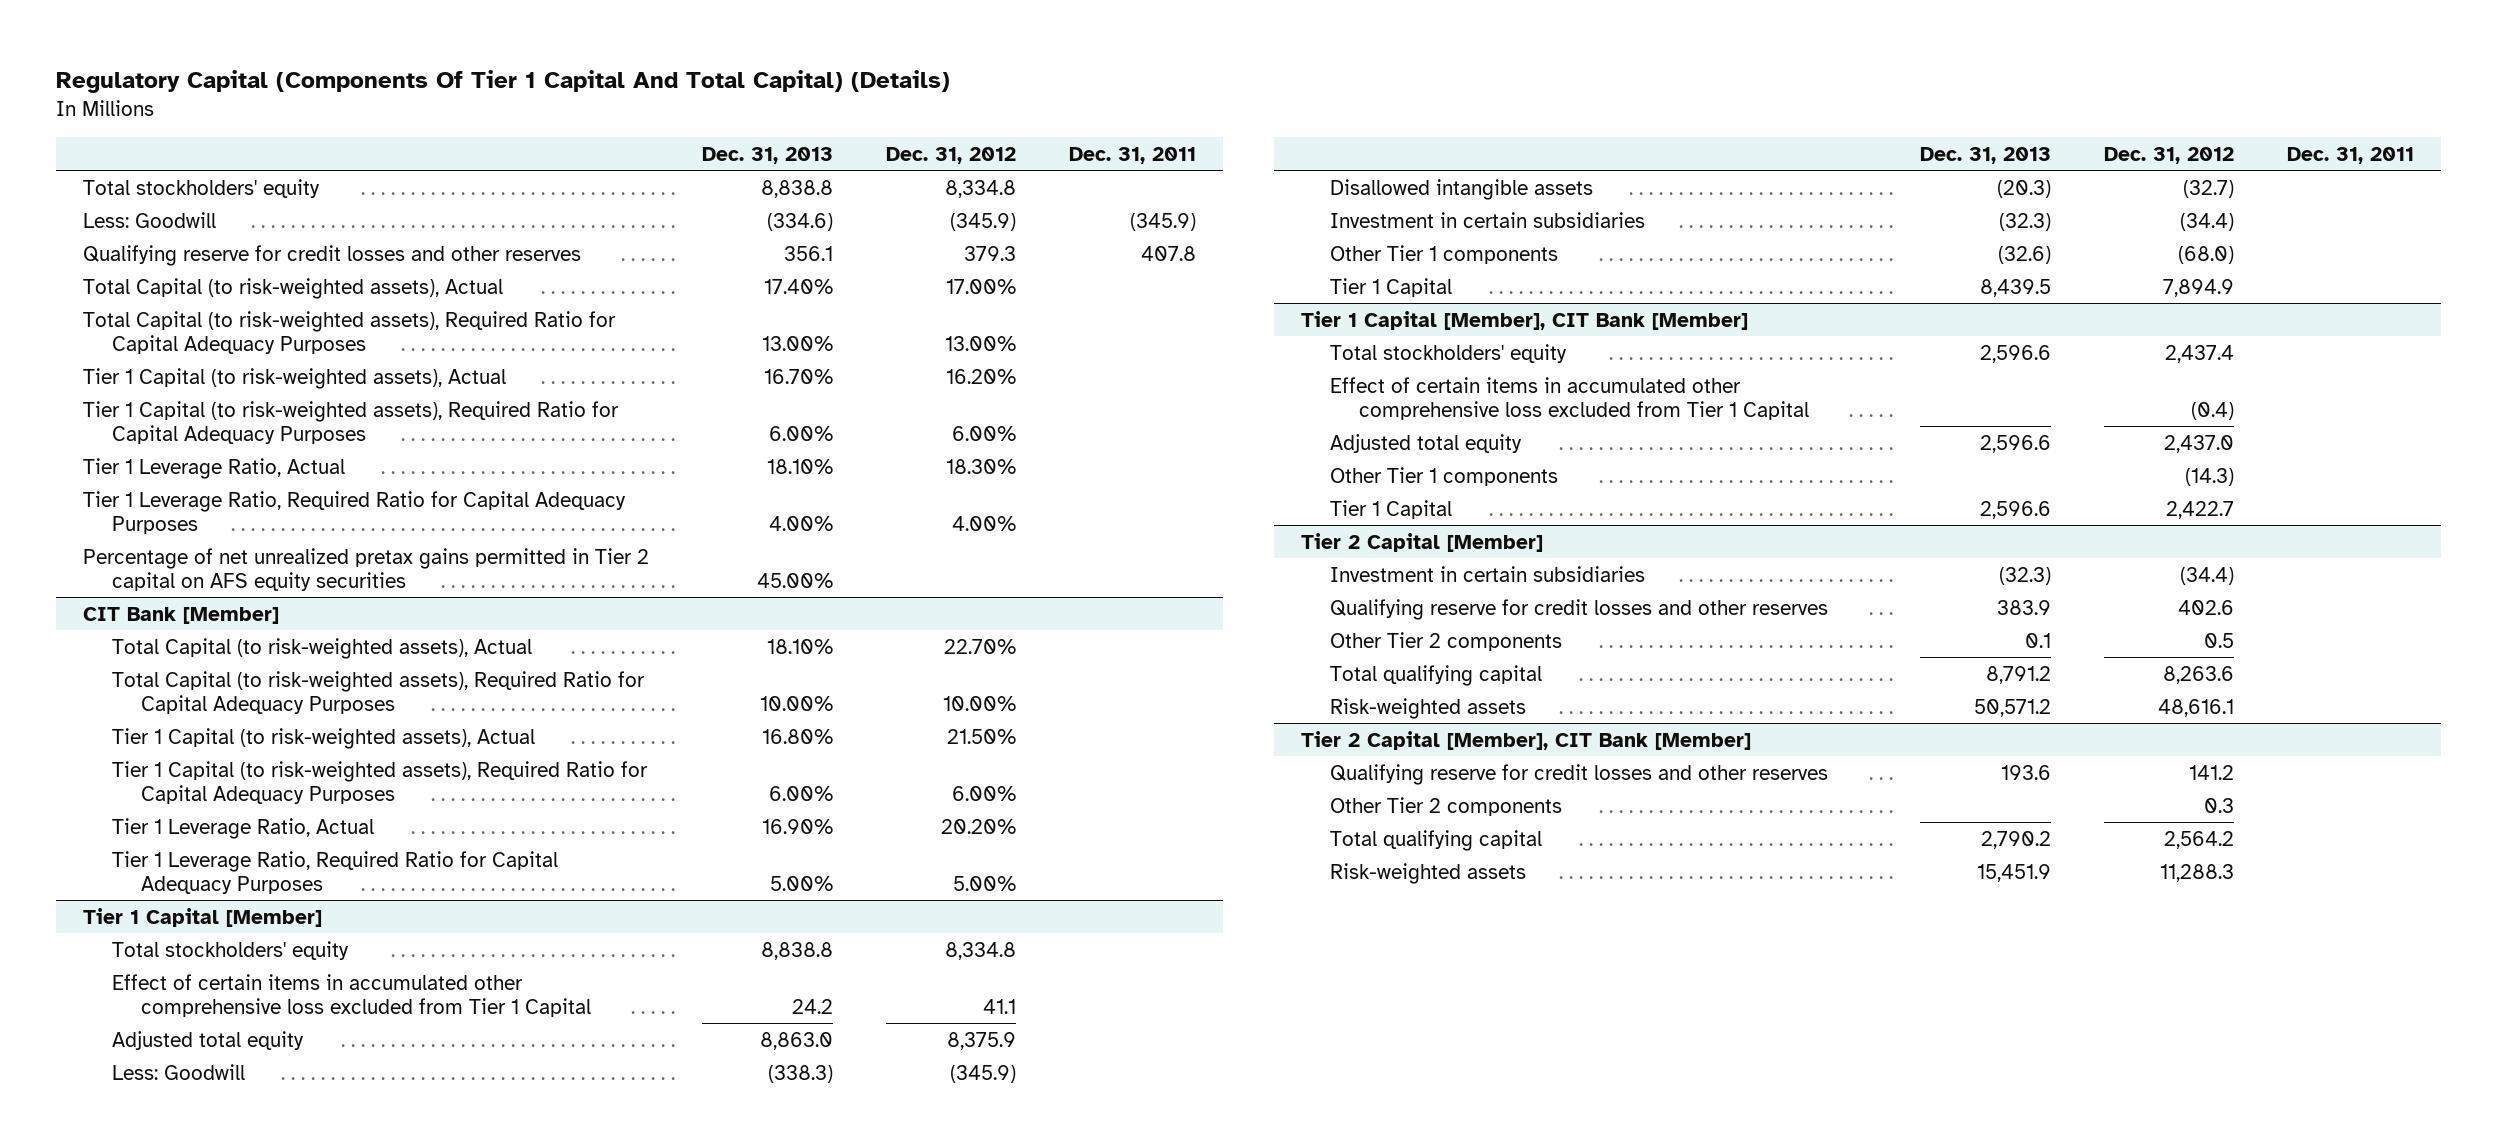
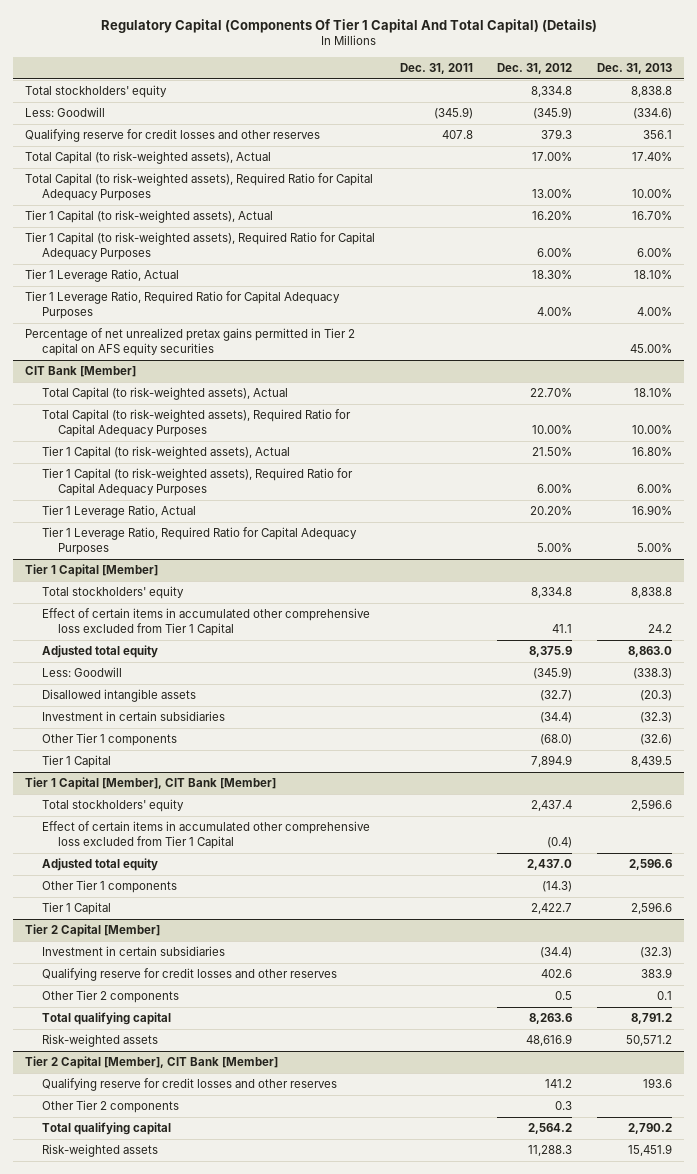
[761,335,833,351] 13.00% -> [632,188,673,198] 10.00%
[2158,698,2235,717] 48,616.1 -> [526,1034,573,1047] 48,616.9

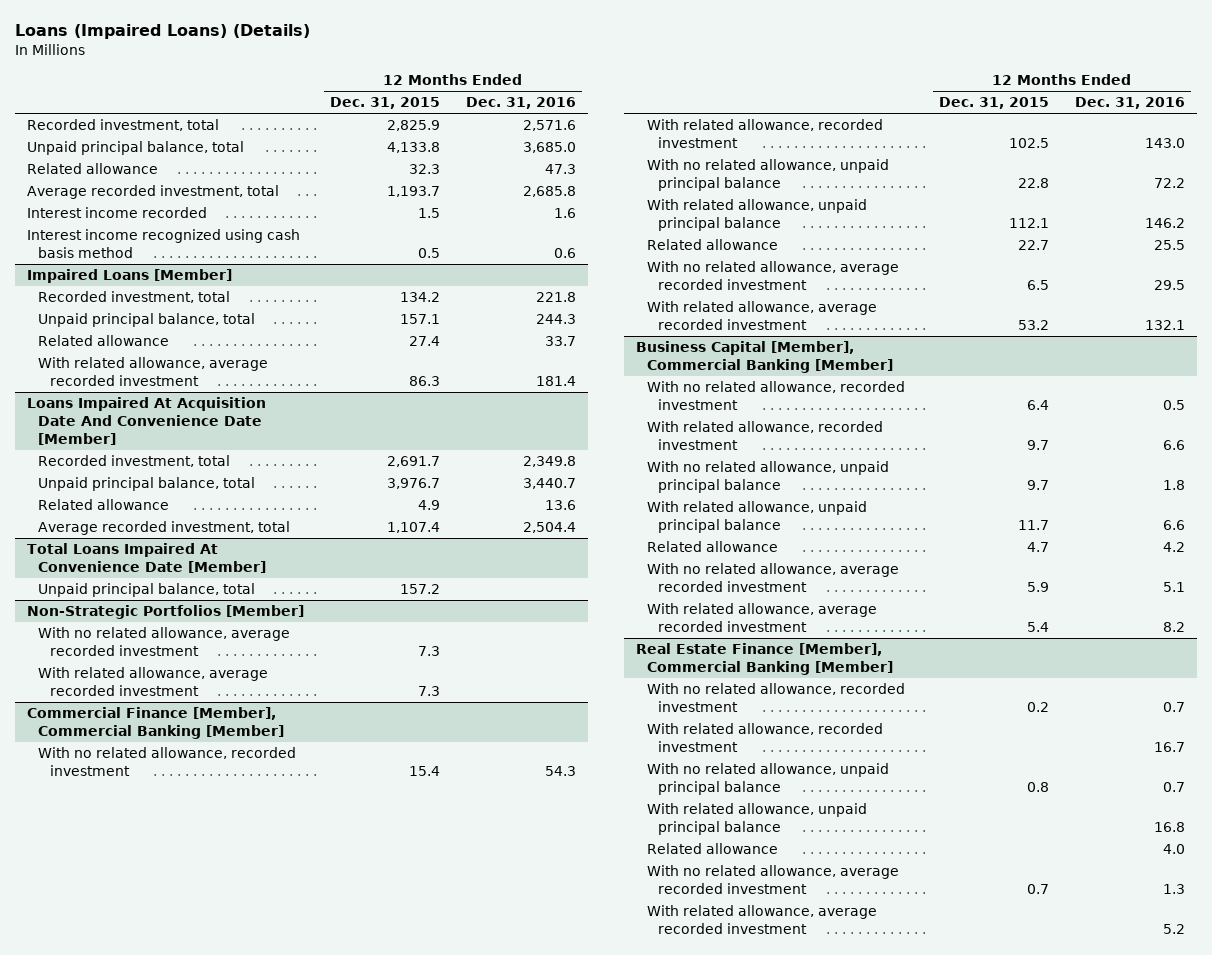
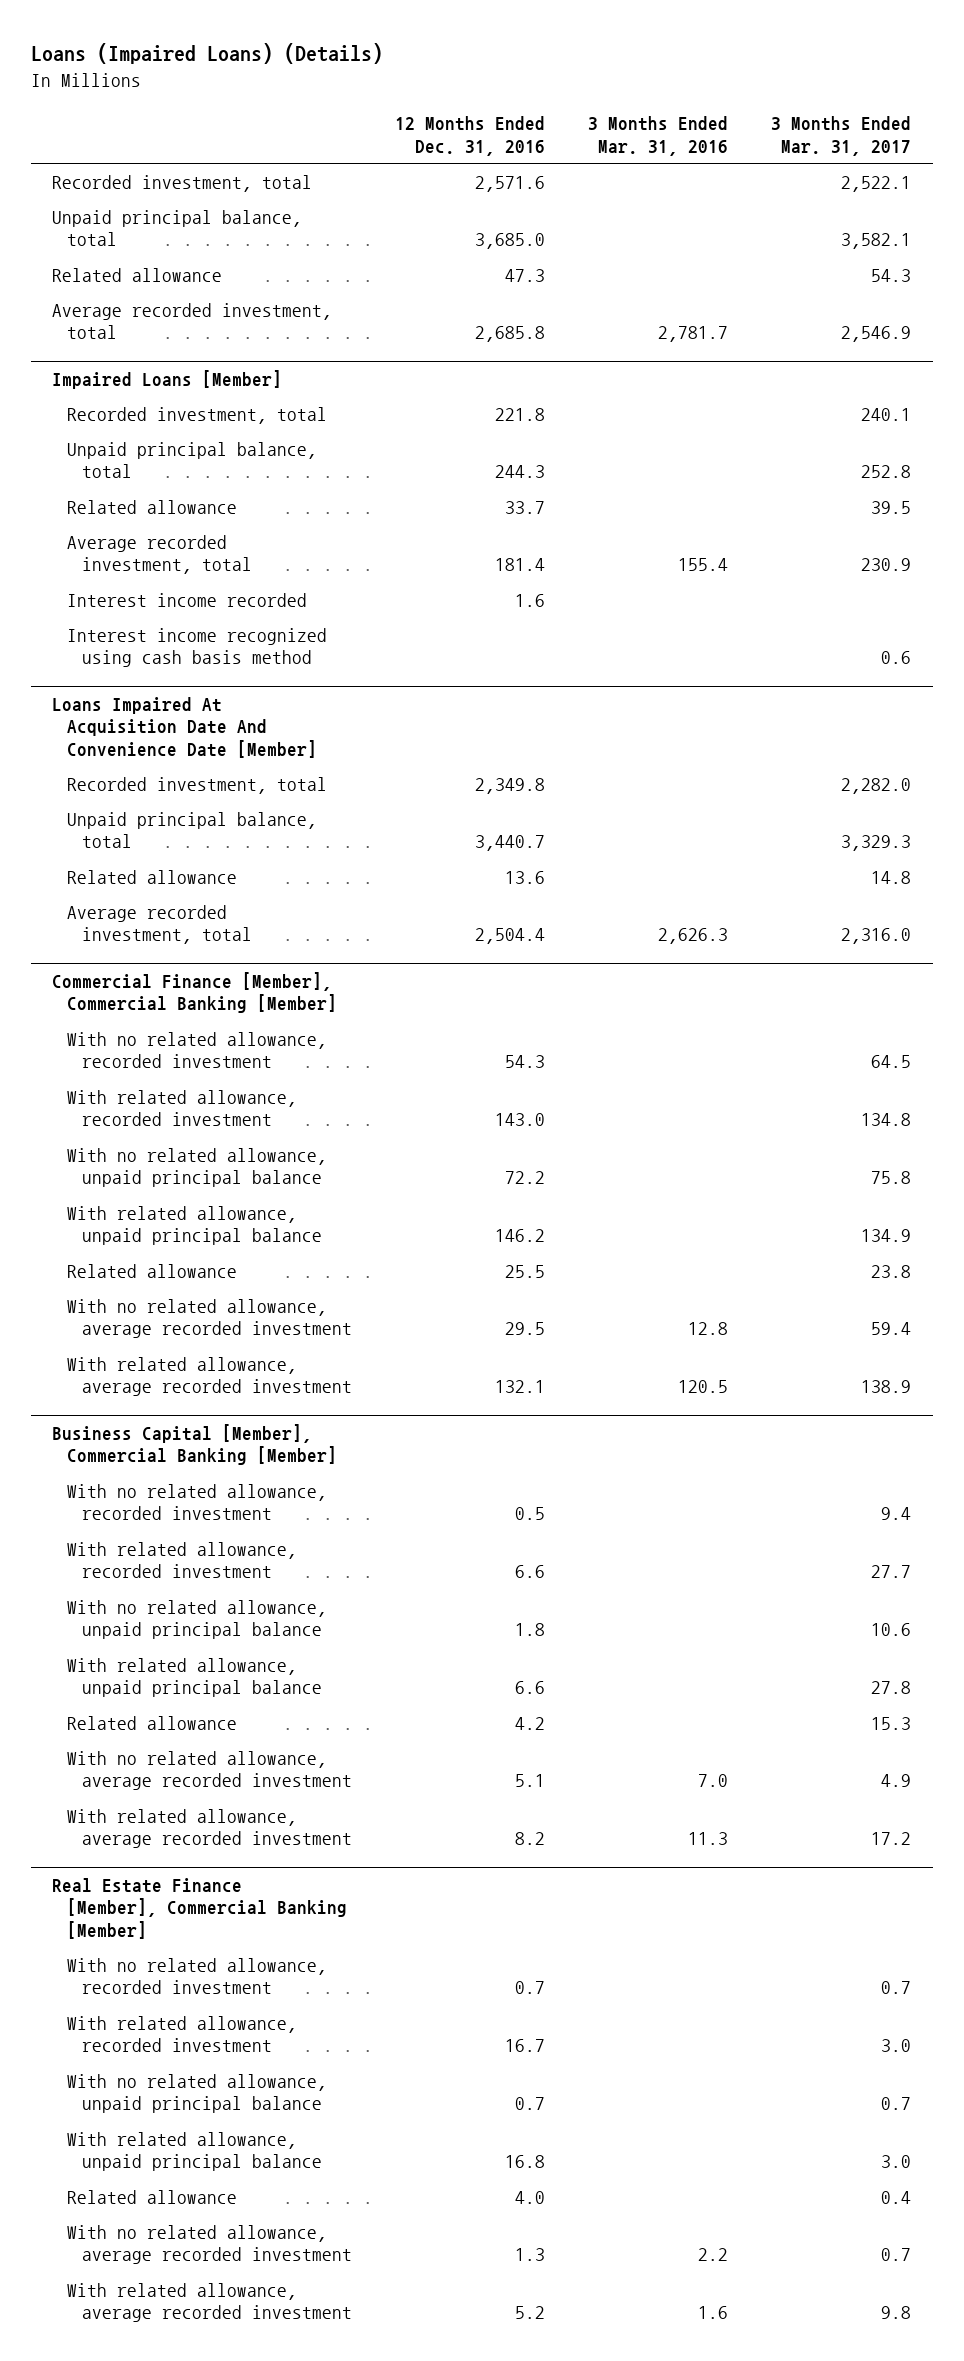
[330,97,441,110] Dec. 31, 2015 -> none
none -> [588,116,729,156] 3 Months Ended Mar. 31, 2016
none -> [771,116,912,156] 3 Months Ended Mar. 31, 2017
[27,207,208,219] Interest income recorded -> none
[27,229,301,259] Interest income recognized using cash basis method -> none
[38,357,269,387] With related allowance, average recorded investment -> [67,534,252,575] Average recorded investment, total
none -> [67,592,308,607] Interest income recorded
none -> [67,627,328,668] Interest income recognized using cash basis method
[27,543,267,574] Total Loans Impaired At Convenience Date [Member] -> none
[38,583,256,598] Unpaid principal balance, total -> none
[27,605,305,620] Non-Strategic Portfolios [Member] -> none
[38,627,291,657] With no related allowance, average recorded investment -> none
[38,667,269,697] With related allowance, average recorded investment -> none

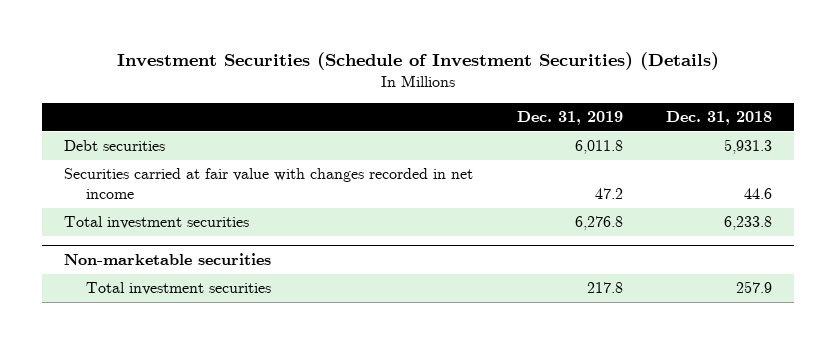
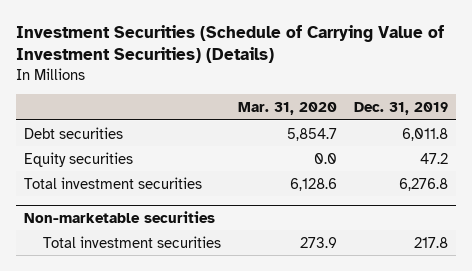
[117,52,720,71] Investment Securities (Schedule of Investment Securities) (Details) -> [15,25,444,64] Investment Securities (Schedule of Carrying Value of Investment Securities) (Details)
[666,111,773,126] Dec. 31, 2018 -> none
none -> [237,101,337,115] Mar. 31, 2020
[64,168,474,200] Securities carried at fair value with changes recorded in net income -> [24,151,134,167] Equity securities

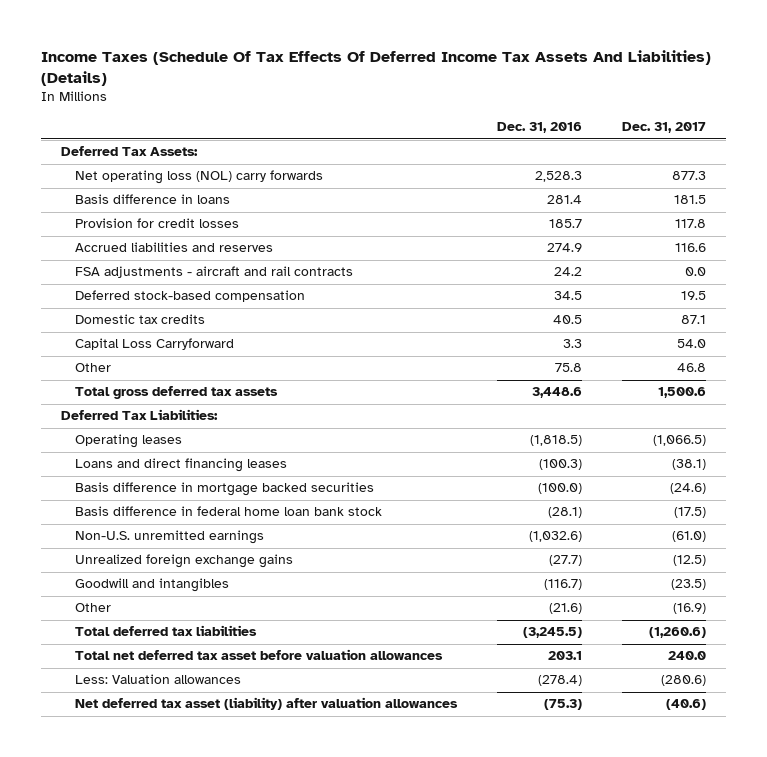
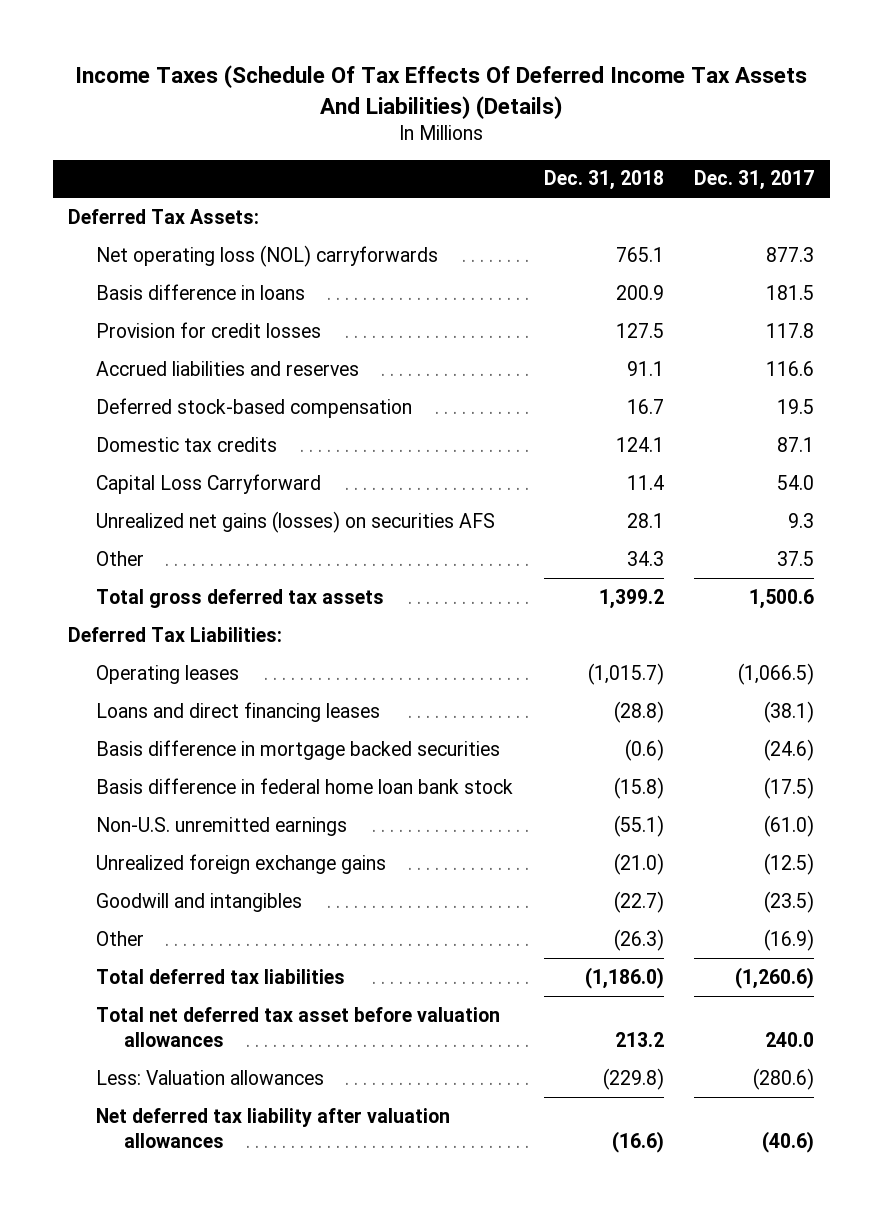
[497,122,583,134] Dec. 31, 2016 -> none
none -> [543,170,664,191] Dec. 31, 2018
[75,170,324,185] Net operating loss (NOL) carry forwards -> [96,244,439,267] Net operating loss (NOL) carryforwards
[75,266,354,279] FSA adjustments - aircraft and rail contracts -> none
none -> [96,510,496,533] Unrealized net gains (losses) on securities AFS
[676,363,706,373] 46.8 -> [777,550,815,566] 37.5
[75,697,459,711] Net deferred tax asset (liability) after valuation allowances -> [96,1107,451,1148] Net deferred tax liability after valuation allowances

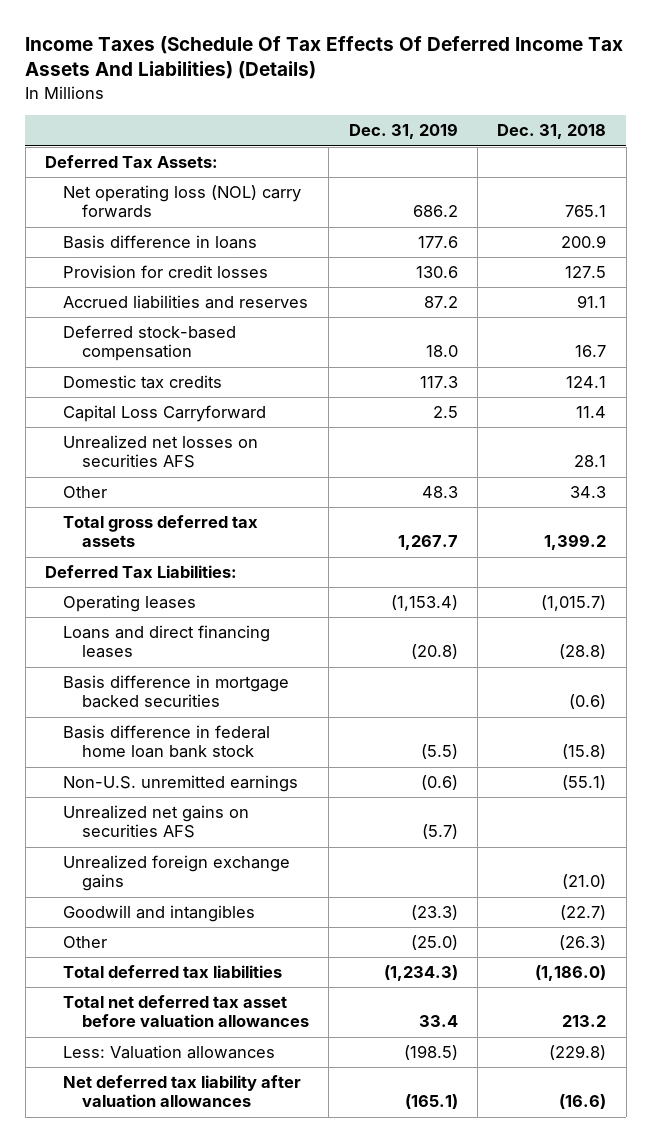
[694,170,815,191] Dec. 31, 2017 -> none
none -> [348,123,458,140] Dec. 31, 2019
[96,244,439,267] Net operating loss (NOL) carryforwards -> [63,185,302,219] Net operating loss (NOL) carry forwards
[96,510,496,533] Unrealized net gains (losses) on securities AFS -> [63,435,259,469] Unrealized net losses on securities AFS
none -> [63,805,250,839] Unrealized net gains on securities AFS

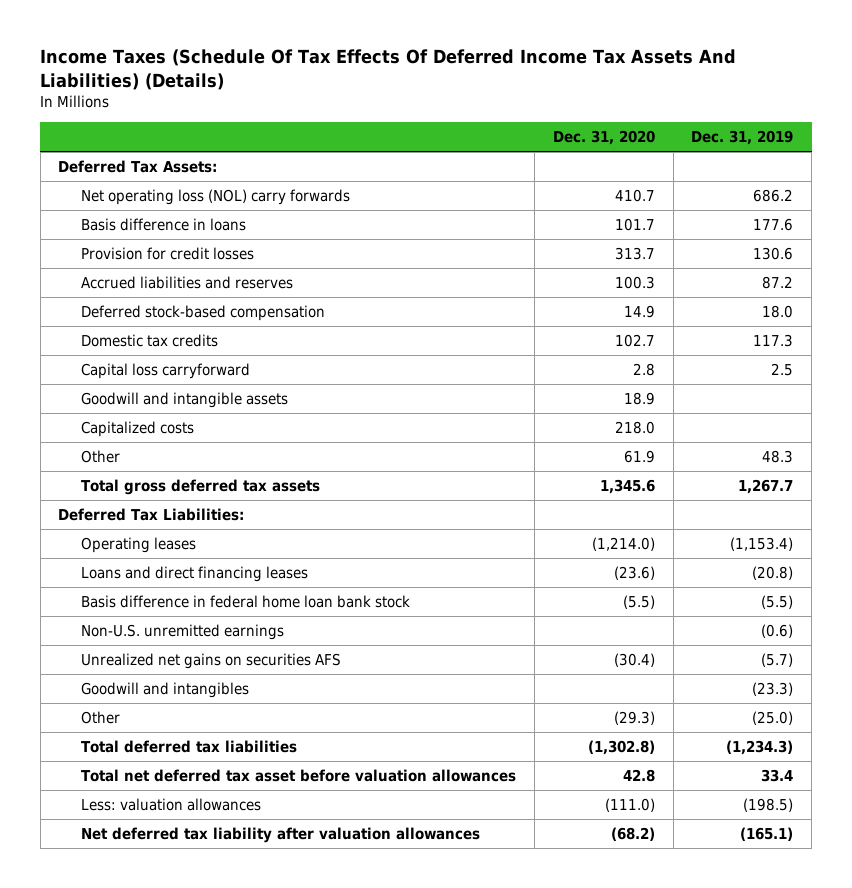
[497,124,607,140] Dec. 31, 2018 -> none
none -> [552,130,655,146] Dec. 31, 2020
[63,435,259,469] Unrealized net losses on securities AFS -> none
[63,405,267,423] Capital Loss Carryforward -> [81,362,251,379] Capital loss carryforward
none -> [81,391,289,408] Goodwill and intangible assets
none -> [81,420,195,437] Capitalized costs
[63,675,290,709] Basis difference in mortgage backed securities -> none
[63,855,291,892] Unrealized foreign exchange gains -> none
[63,1045,276,1060] Less: Valuation allowances -> [81,797,262,811] Less: valuation allowances

